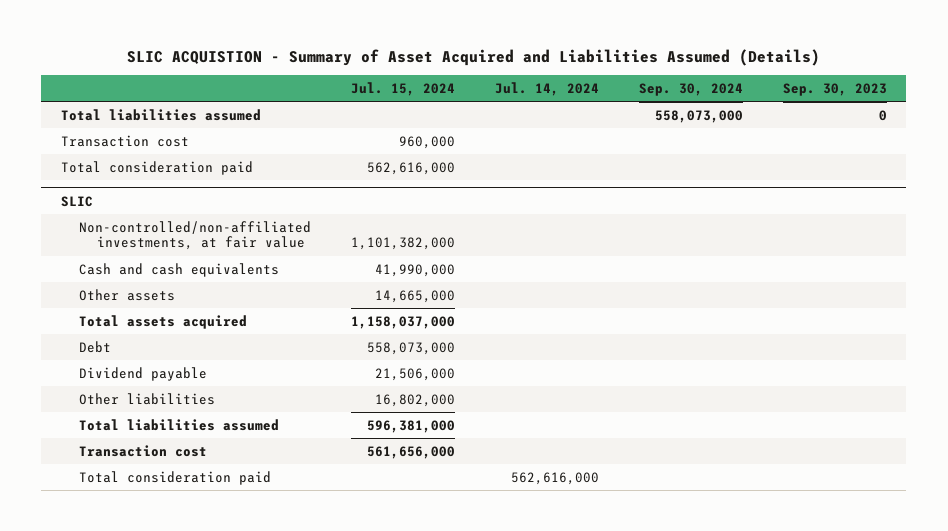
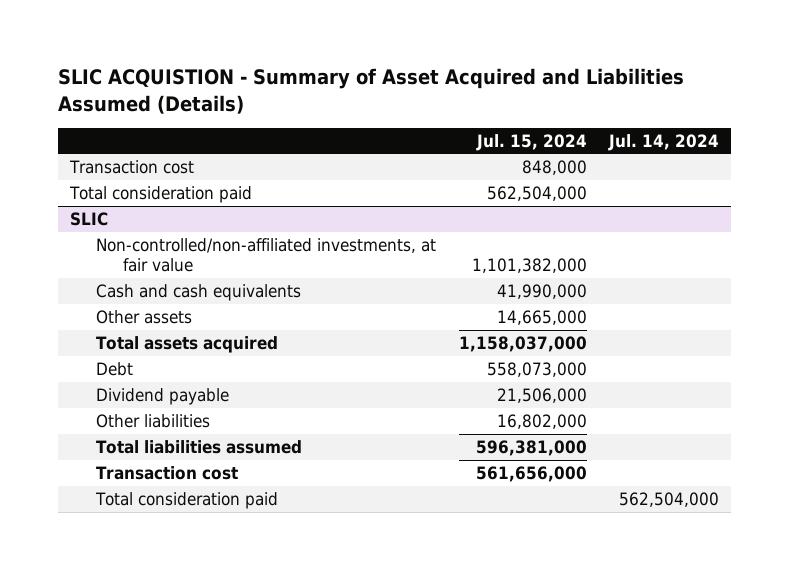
[638,83,743,97] Sep. 30, 2024 -> none
[782,83,887,97] Sep. 30, 2023 -> none
[61,108,262,121] Total liabilities assumed -> none
[399,135,456,149] 960,000 -> [521,160,587,176] 848,000
[367,161,456,175] 562,616,000 -> [486,186,587,202] 562,504,000
[510,471,599,485] 562,616,000 -> [619,492,720,508] 562,504,000

